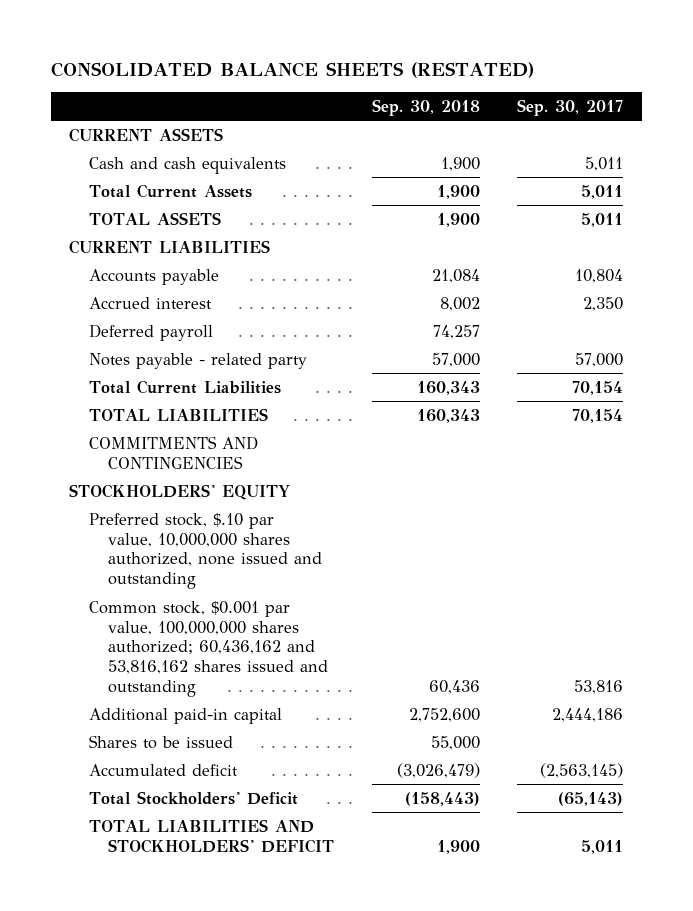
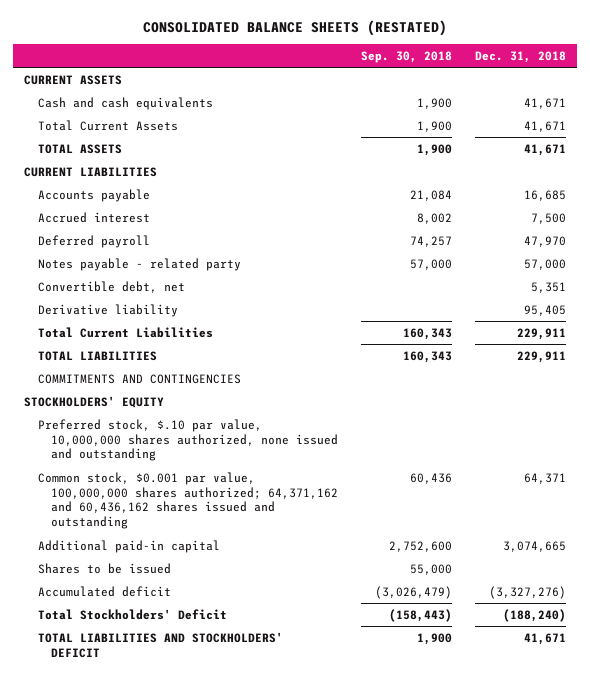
[517,99,624,117] Sep. 30, 2017 -> none
none -> [474,50,566,63] Dec. 31, 2018
none -> [37,280,185,293] Convertible debt, net
none -> [37,303,178,317] Derivative liability
[88,600,329,698] Common stock, $0.001 par value, 100,000,000 shares authorized; 60,436,162 and 53,816,162 shares issued and outstanding -> [37,471,339,530] Common stock, $0.001 par value, 100,000,000 shares authorized; 64,371,162 and 60,436,162 shares issued and outstanding

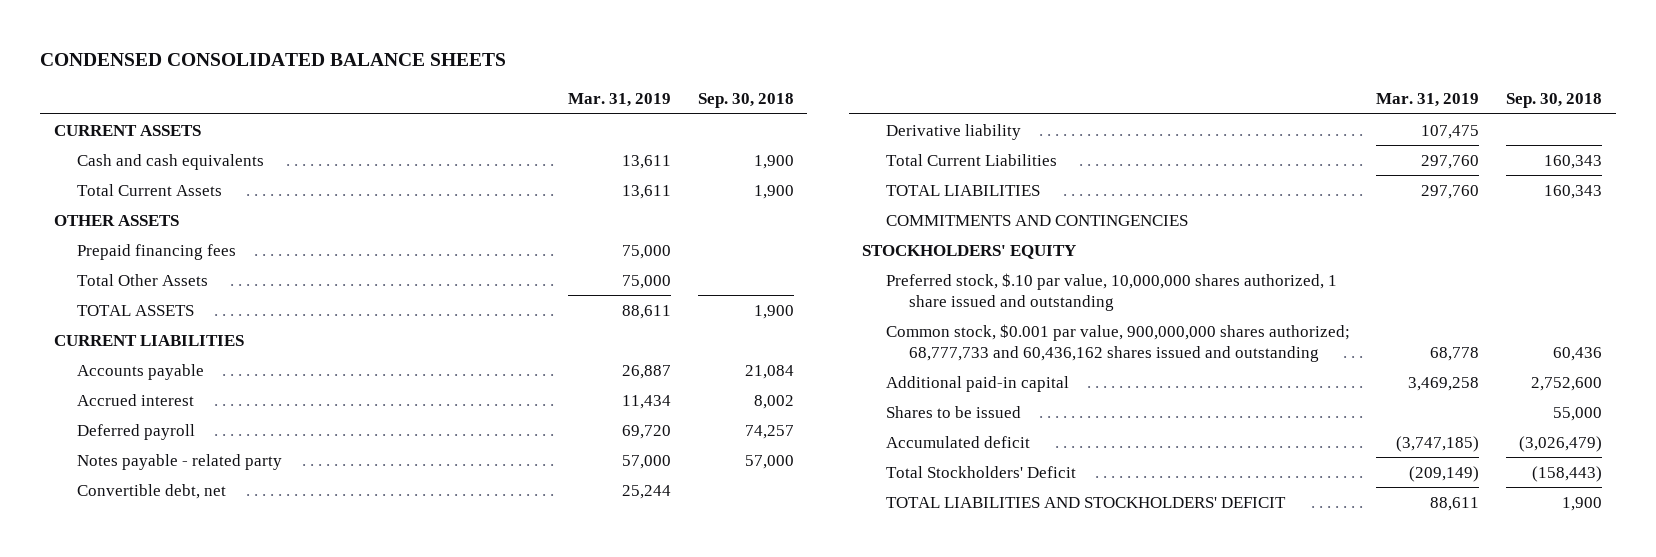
[142,19,447,36] CONSOLIDATED BALANCE SHEETS (RESTATED) -> [40,53,507,67] CONDENSED CONSOLIDATED BALANCE SHEETS
[474,50,566,63] Dec. 31, 2018 -> none
none -> [567,92,671,107] Mar. 31, 2019
none -> [53,214,179,226] OTHER ASSETS
none -> [77,243,237,260] Prepaid financing fees
none -> [77,273,209,286] Total Other Assets
[37,418,339,462] Preferred stock, $.10 par value, 10,000,000 shares authorized, none issued and outstanding -> [885,272,1337,311] Preferred stock, $.10 par value, 10,000,000 shares authorized, 1 share issued and outstanding
[37,471,339,530] Common stock, $0.001 par value, 100,000,000 shares authorized; 64,371,162 and 60,436,162 shares issued and outstanding -> [885,323,1350,362] Common stock, $0.001 par value, 900,000,000 shares authorized; 68,777,733 and 60,436,162 shares issued and outstanding

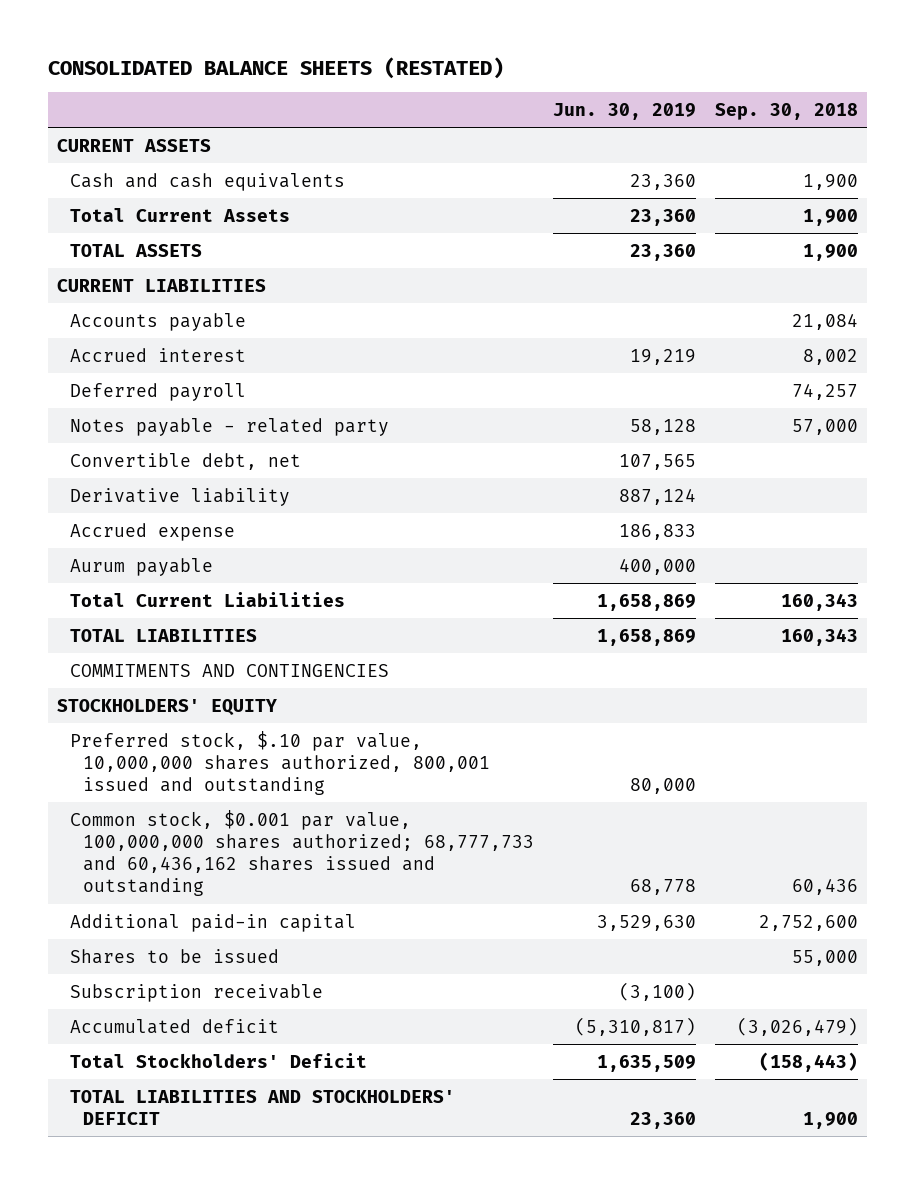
[40,53,507,67] CONDENSED CONSOLIDATED BALANCE SHEETS -> [47,56,504,79] CONSOLIDATED BALANCE SHEETS (RESTATED)
[567,92,671,107] Mar. 31, 2019 -> none
none -> [553,102,697,120] Jun. 30, 2019
[53,214,179,226] OTHER ASSETS -> none
[77,243,237,260] Prepaid financing fees -> none
[77,273,209,286] Total Other Assets -> none
none -> [70,522,236,541] Accrued expense
none -> [70,557,214,576] Aurum payable
[885,272,1337,311] Preferred stock, $.10 par value, 10,000,000 shares authorized, 1 share issued and outstanding -> [70,730,491,795] Preferred stock, $.10 par value, 10,000,000 shares authorized, 800,001 issued and outstanding
[885,323,1350,362] Common stock, $0.001 par value, 900,000,000 shares authorized; 68,777,733 and 60,436,162 shares issued and outstanding -> [70,809,535,897] Common stock, $0.001 par value, 100,000,000 shares authorized; 68,777,733 and 60,436,162 shares issued and outstanding
none -> [70,983,324,1002] Subscription receivable

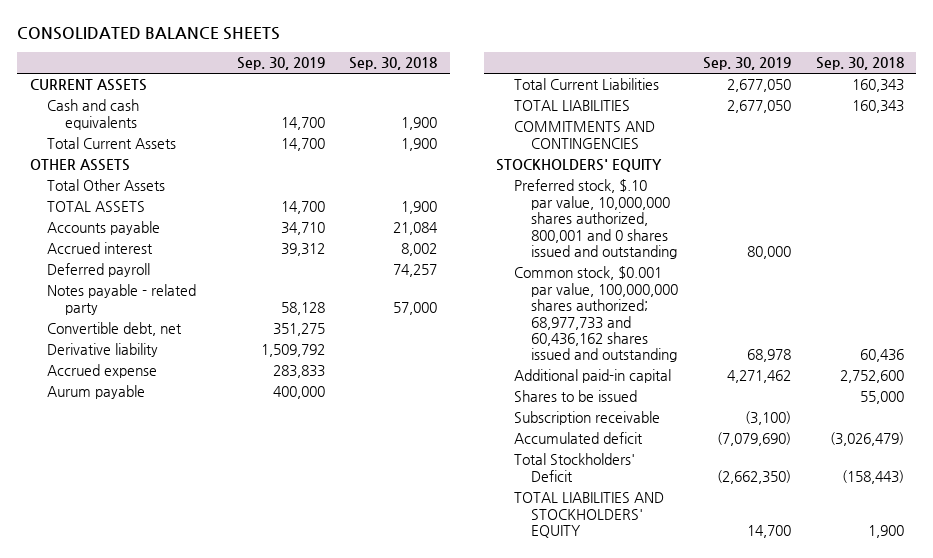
[47,56,504,79] CONSOLIDATED BALANCE SHEETS (RESTATED) -> [17,27,281,41] CONSOLIDATED BALANCE SHEETS
[553,102,697,120] Jun. 30, 2019 -> none
none -> [236,57,325,71] Sep. 30, 2019
none -> [29,159,130,172] OTHER ASSETS
none -> [47,179,166,192] Total Other Assets
[56,278,266,292] CURRENT LIABILITIES -> none
[70,730,491,795] Preferred stock, $.10 par value, 10,000,000 shares authorized, 800,001 issued and outstanding -> [513,179,678,259] Preferred stock, $.10 par value, 10,000,000 shares authorized, 800,001 and 0 shares issued and outstanding
[70,809,535,897] Common stock, $0.001 par value, 100,000,000 shares authorized; 68,777,733 and 60,436,162 shares issued and outstanding -> [513,266,679,363] Common stock, $0.001 par value, 100,000,000 shares authorized; 68,977,733 and 60,436,162 shares issued and outstanding
[70,1089,456,1125] TOTAL LIABILITIES AND STOCKHOLDERS' DEFICIT -> [513,492,664,539] TOTAL LIABILITIES AND STOCKHOLDERS' EQUITY

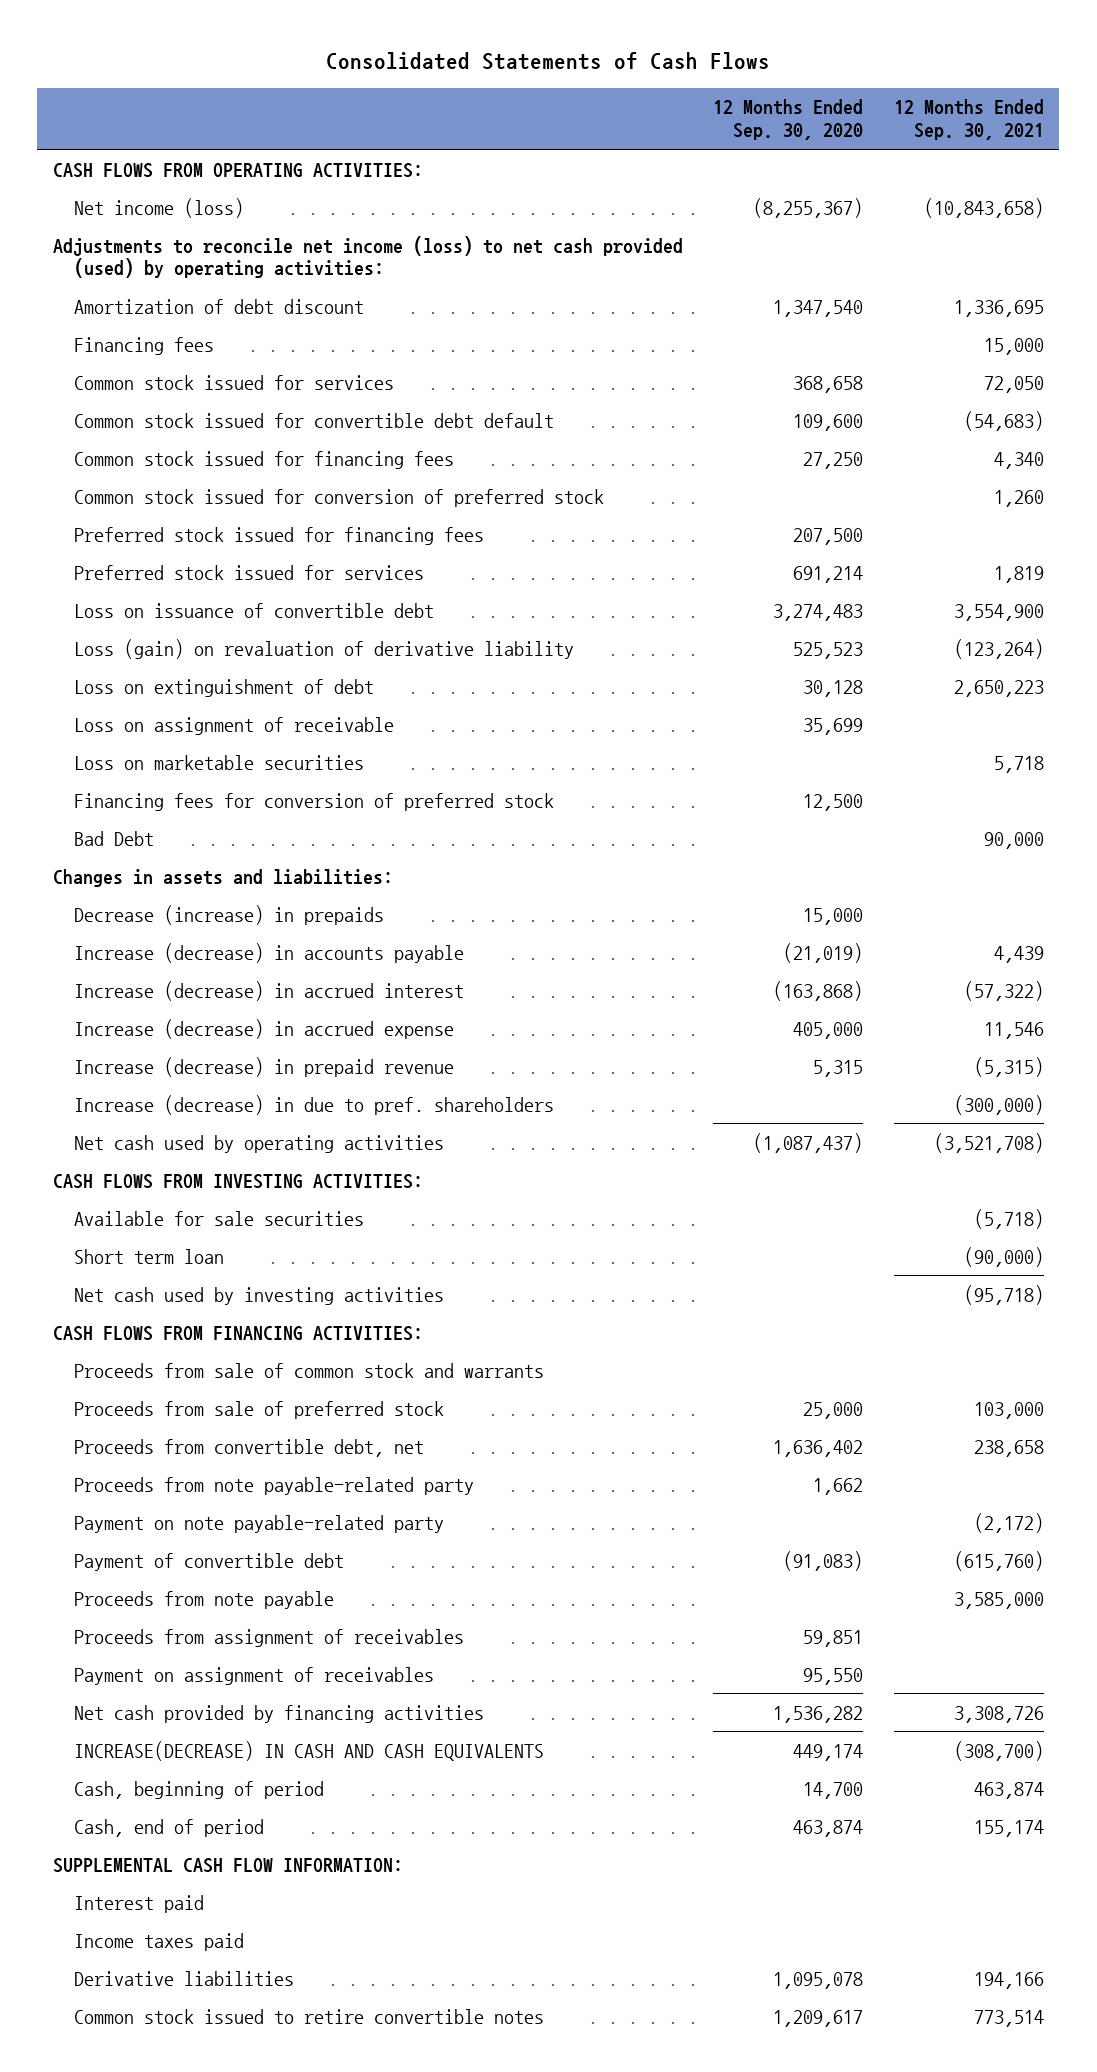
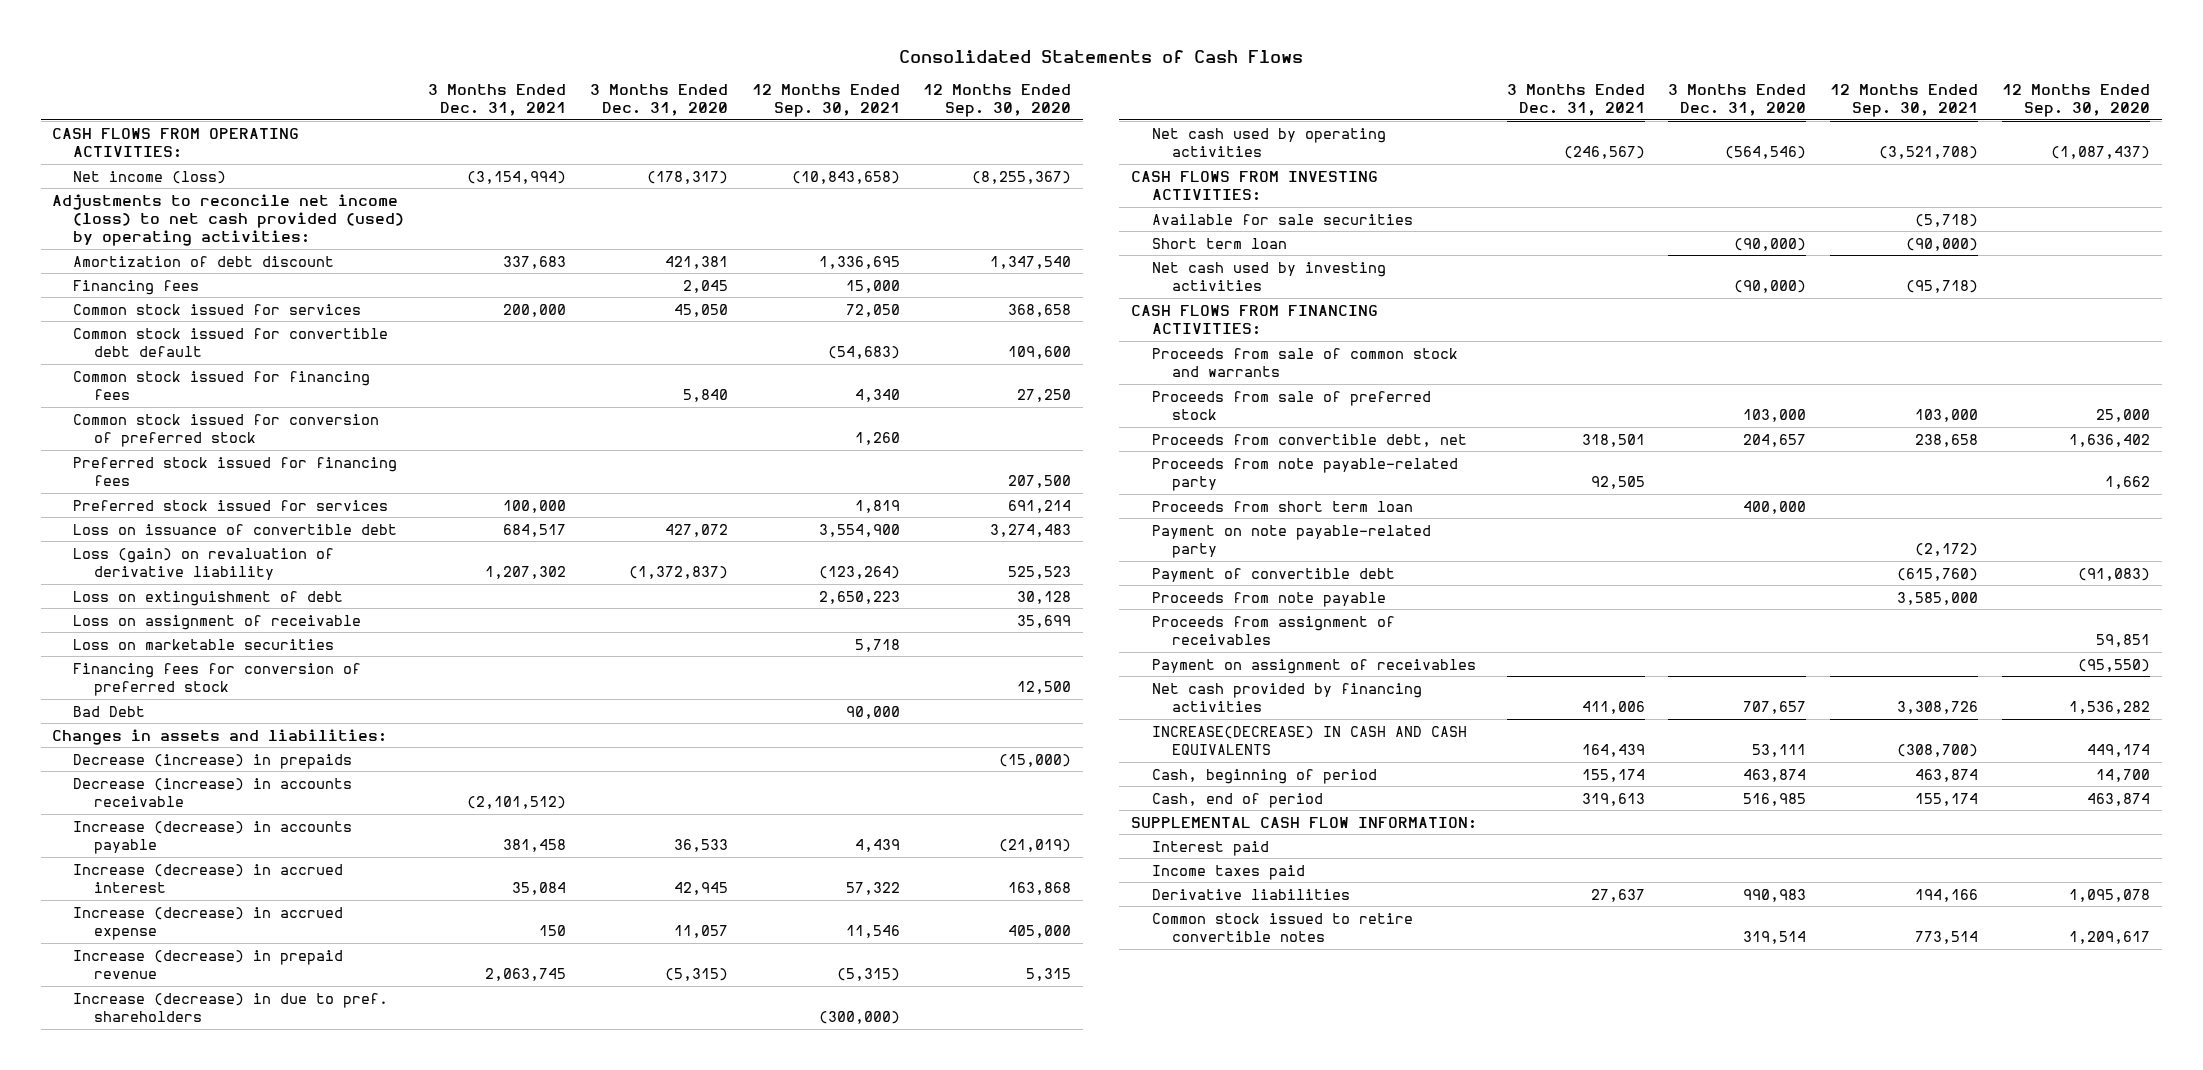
none -> [427,83,566,117] 3 Months Ended Dec. 31, 2021
none -> [589,83,728,117] 3 Months Ended Dec. 31, 2020
[803,907,864,925] 15,000 -> [999,753,1072,767] (15,000)
none -> [73,777,353,807] Decrease (increase) in accounts receivable
[773,980,864,1001] (163,868) -> [1008,881,1072,895] 163,868
[963,980,1044,1001] (57,322) -> [845,881,900,895] 57,322
none -> [1151,500,1413,512] Proceeds from short term loan
[803,1667,864,1685] 95,550 -> [2078,658,2151,672] (95,550)

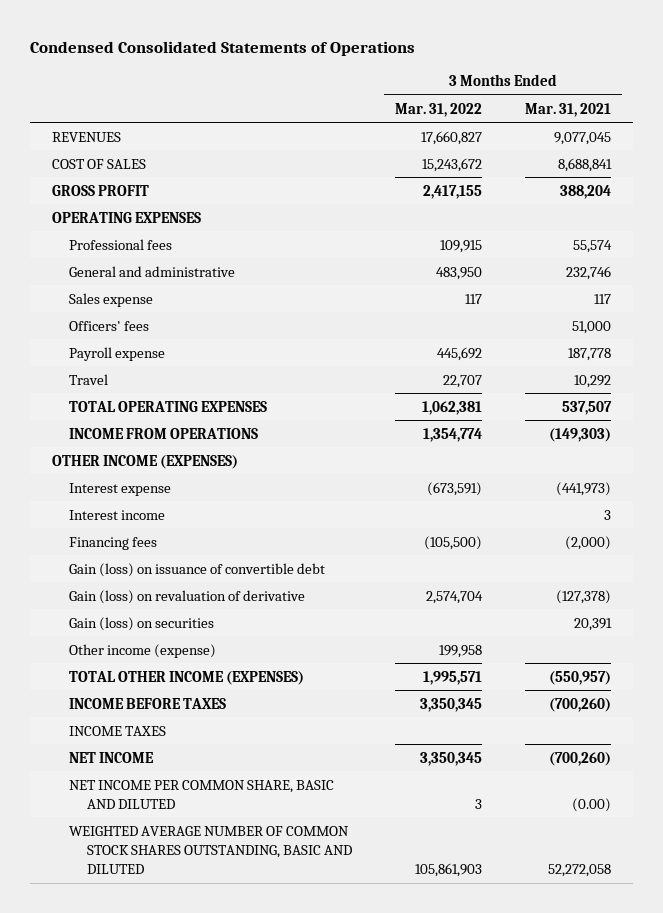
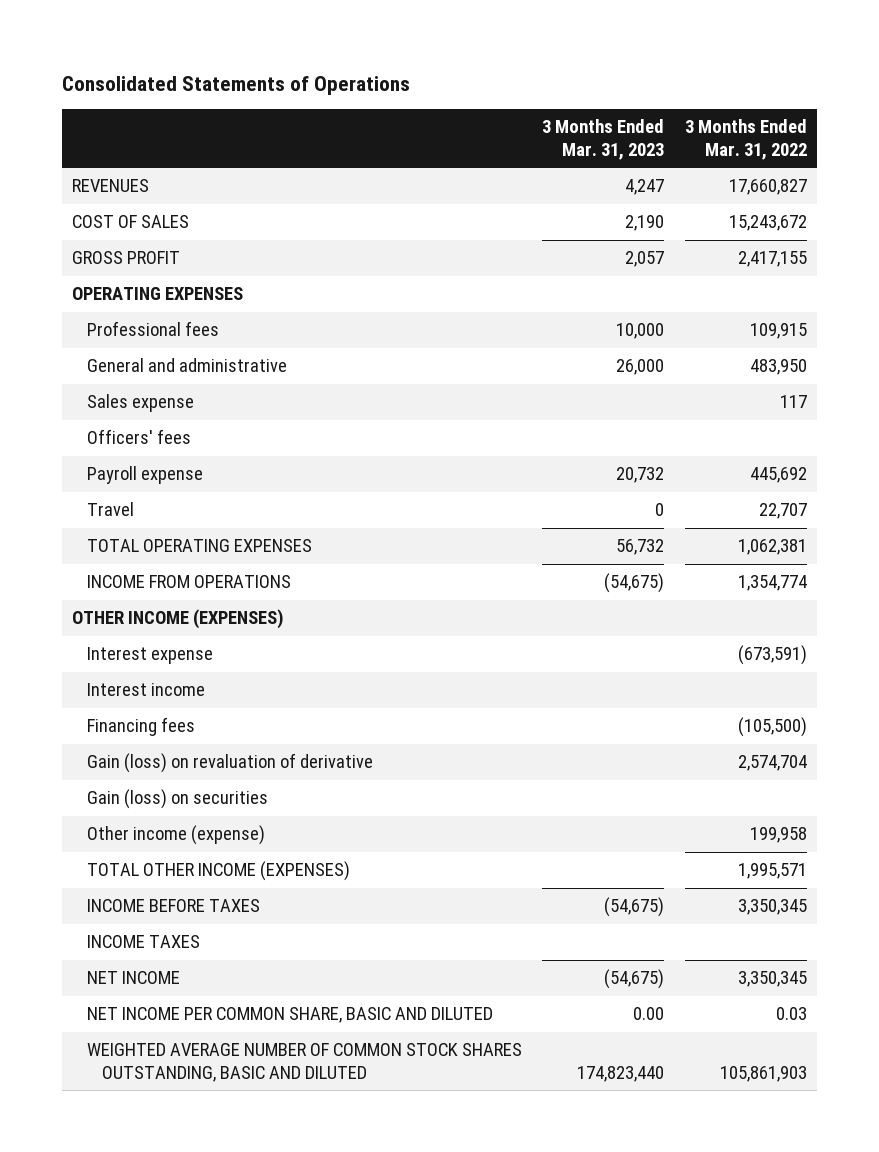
[29,40,415,56] Condensed Consolidated Statements of Operations -> [62,75,411,95] Consolidated Statements of Operations
[525,102,612,117] Mar. 31, 2021 -> none
none -> [542,119,665,160] 3 Months Ended Mar. 31, 2023
[69,562,326,577] Gain (loss) on issuance of convertible debt -> none
[474,798,482,809] 3 -> [775,1007,807,1021] 0.03

